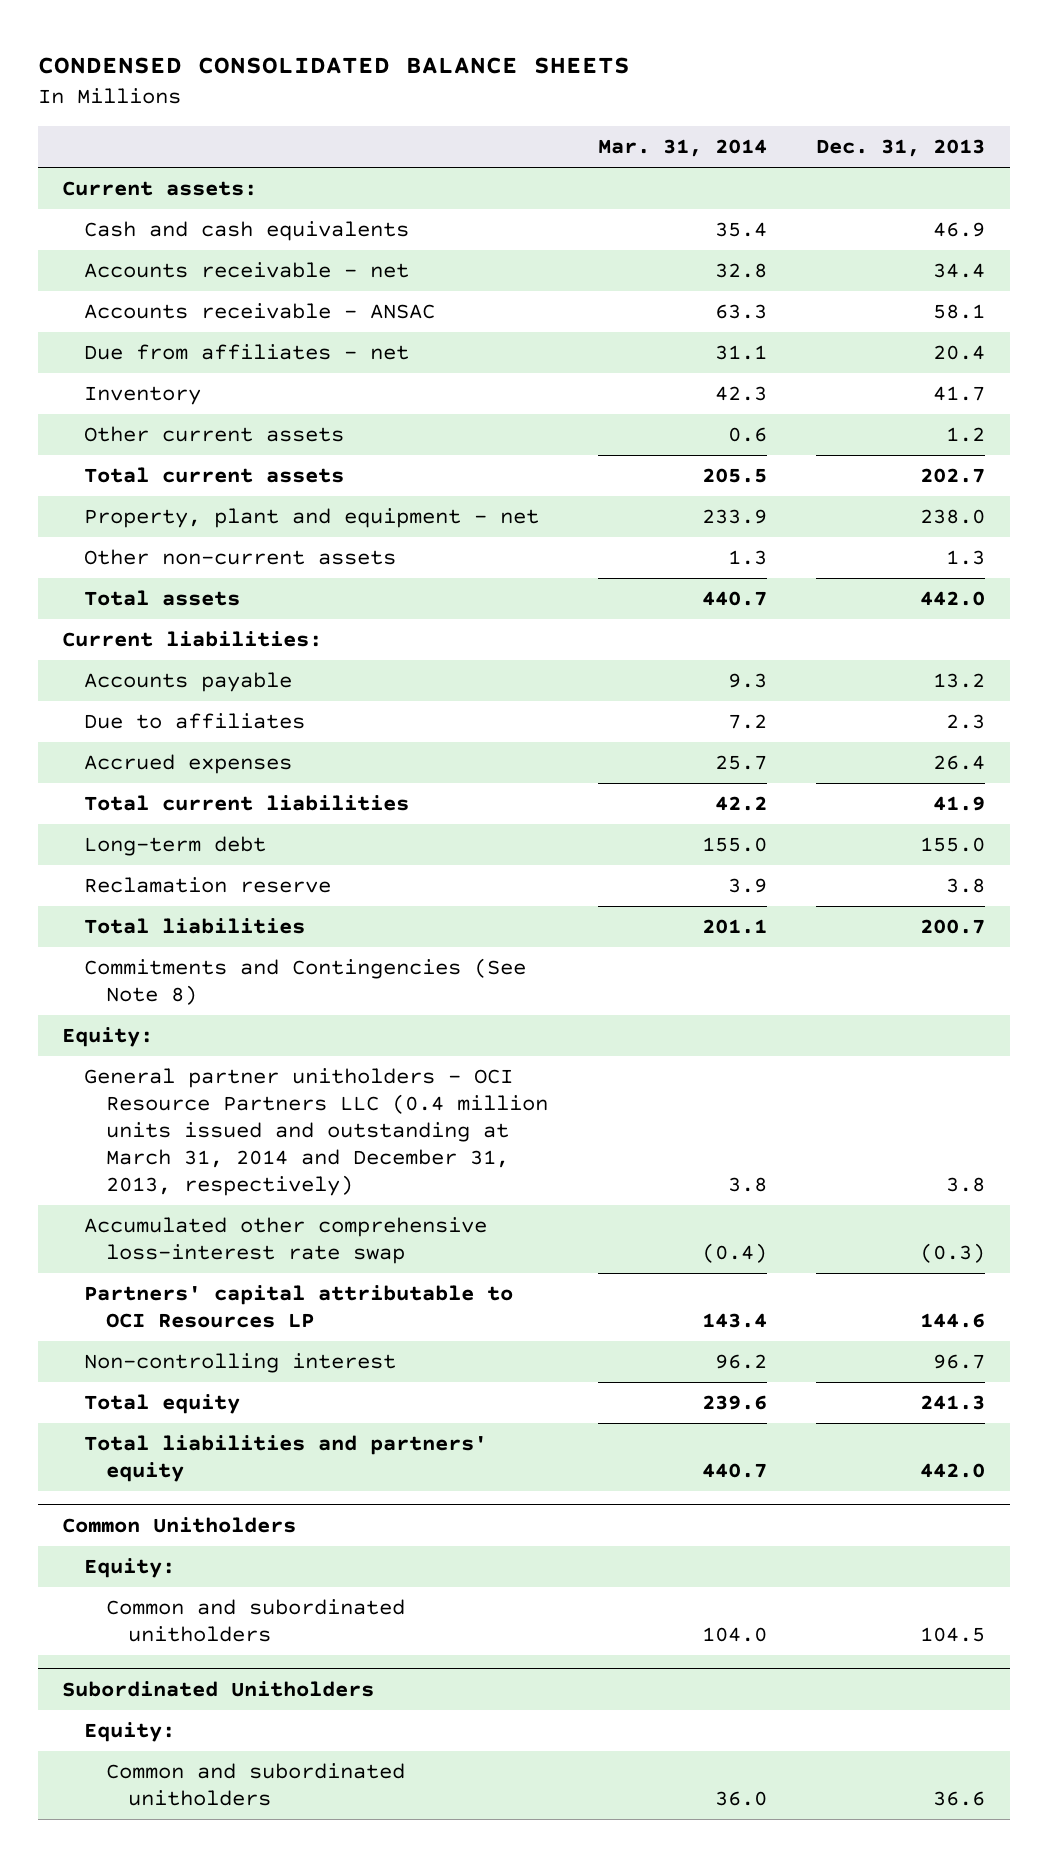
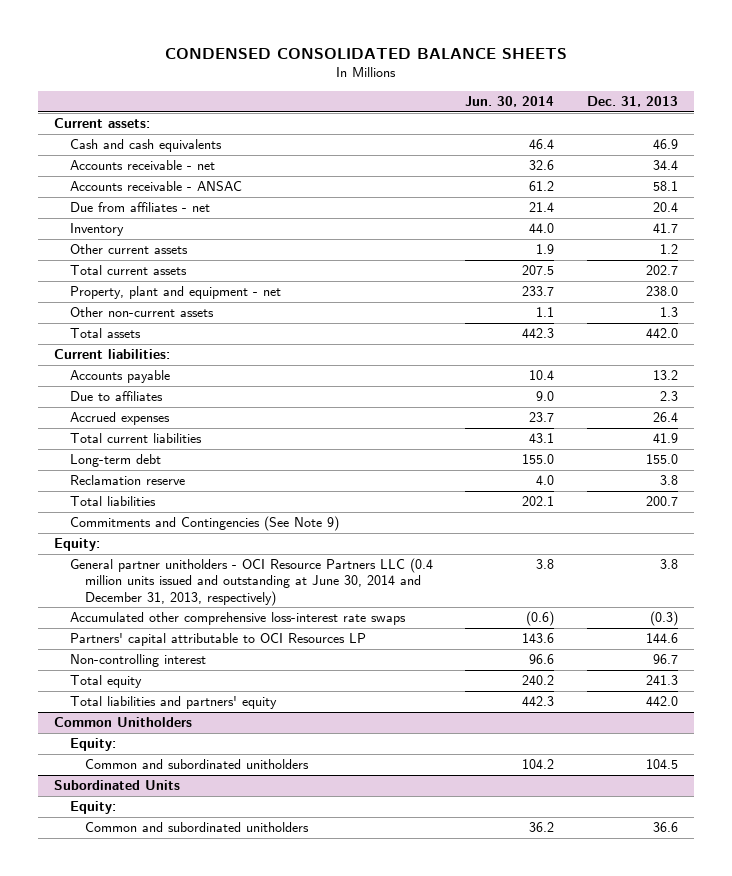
[597,139,767,158] Mar. 31, 2014 -> none
none -> [465,95,555,107] Jun. 30, 2014
[84,958,527,1006] Commitments and Contingencies (See Note 8) -> [69,515,339,531] Commitments and Contingencies (See Note 9)
[84,1068,549,1197] General partner unitholders - OCI Resource Partners LLC (0.4 million units issued and outstanding at March 31, 2014 and December 31, 2013, respectively) -> [69,557,433,606] General partner unitholders - OCI Resource Partners LLC (0.4 million units issued and outstanding at June 30, 2014 and December 31, 2013, respectively)
[84,1217,488,1265] Accumulated other comprehensive loss-interest rate swap -> [69,611,406,625] Accumulated other comprehensive loss-interest rate swaps
[62,1680,375,1697] Subordinated Unitholders -> none
none -> [54,779,181,790] Subordinated Units

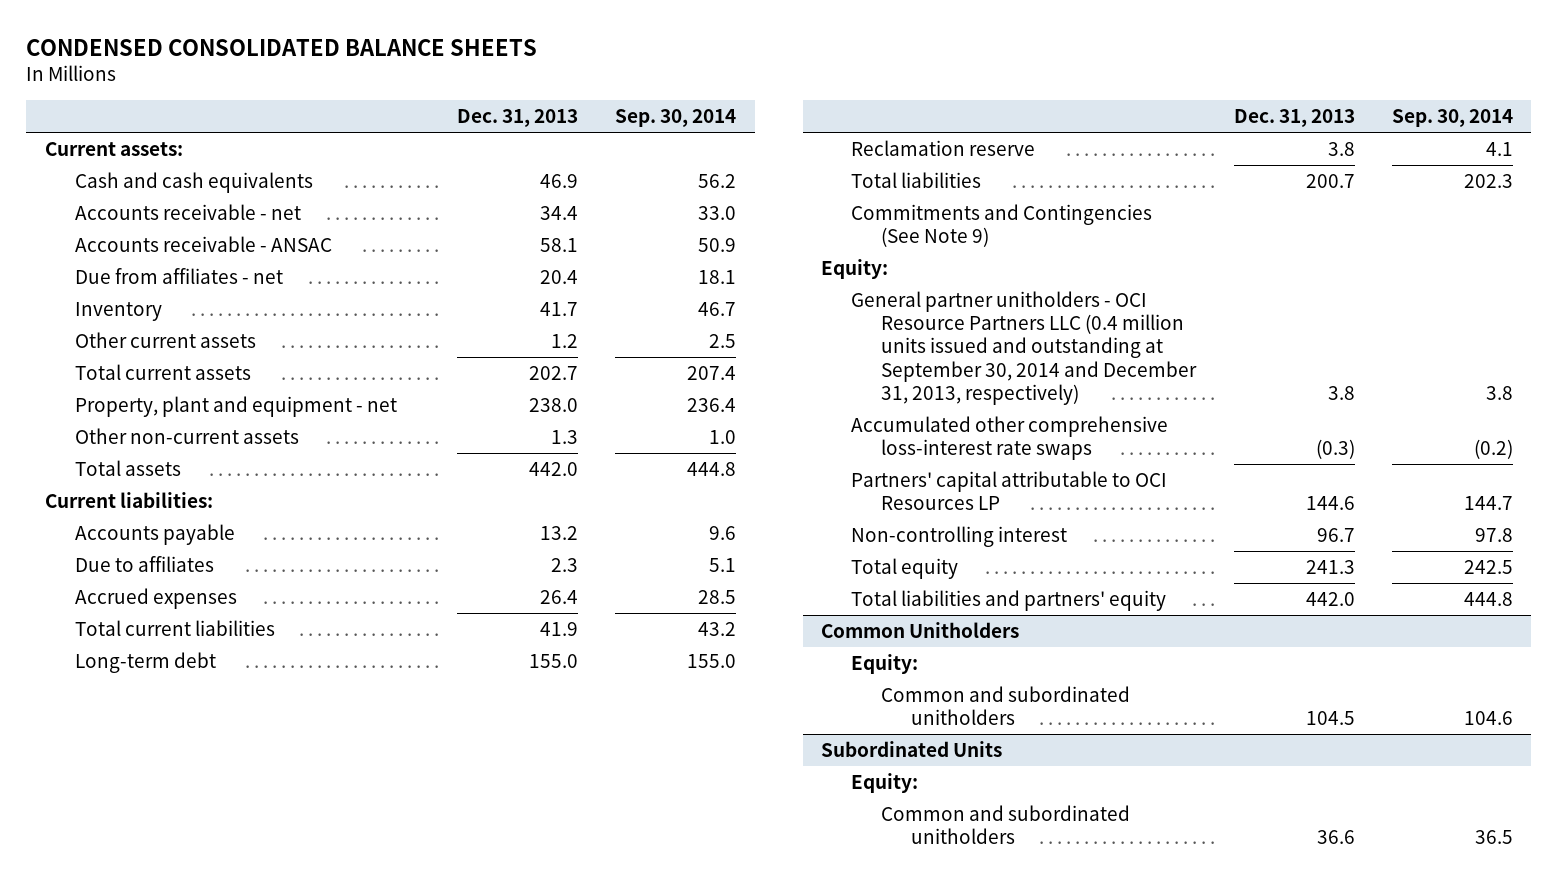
[465,95,555,107] Jun. 30, 2014 -> none
none -> [615,109,737,128] Sep. 30, 2014
[69,557,433,606] General partner unitholders - OCI Resource Partners LLC (0.4 million units issued and outstanding at June 30, 2014 and December 31, 2013, respectively) -> [851,290,1198,405] General partner unitholders - OCI Resource Partners LLC (0.4 million units issued and outstanding at September 30, 2014 and December 31, 2013, respectively)

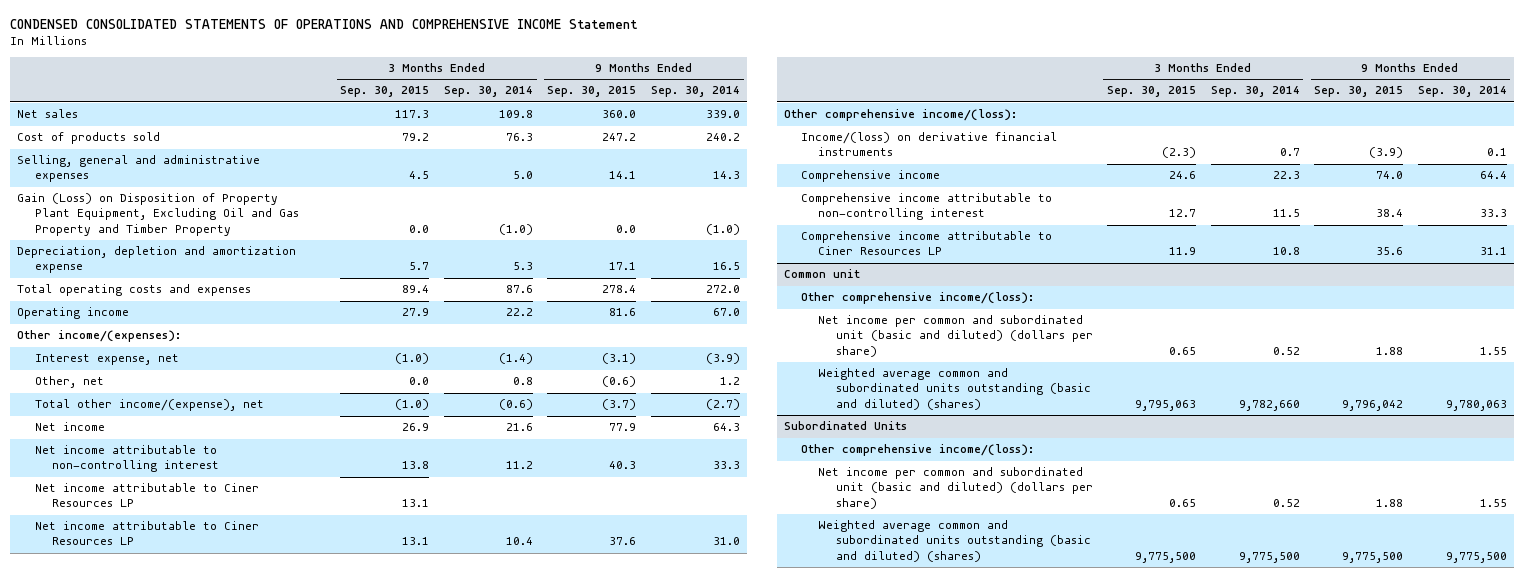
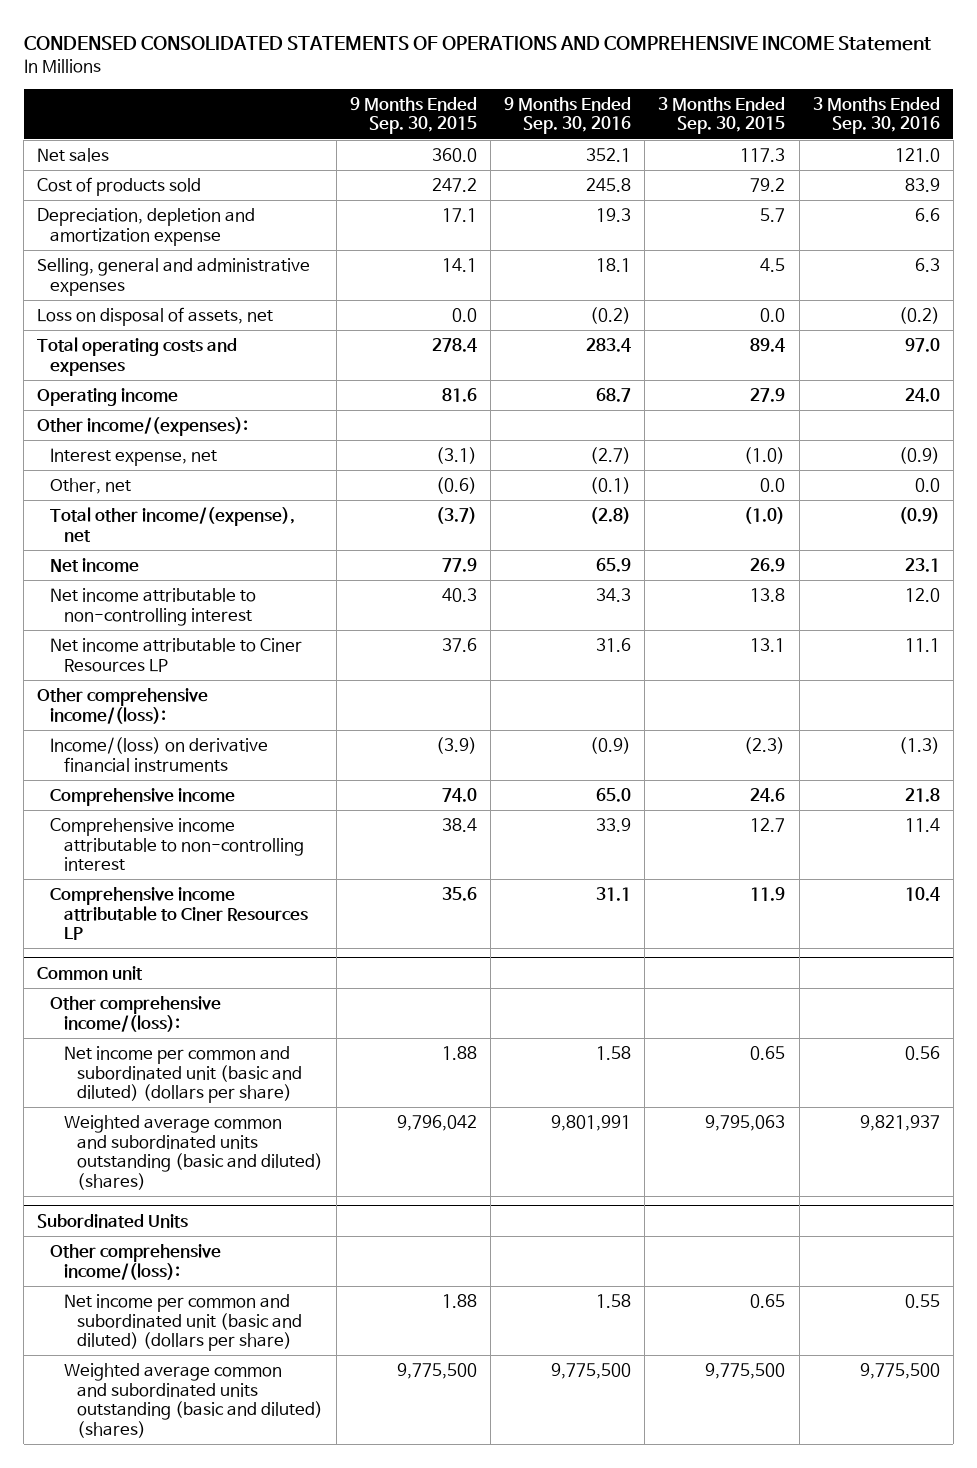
[443,86,533,98] Sep. 30, 2014 -> none
[650,86,740,98] Sep. 30, 2014 -> none
none -> [504,96,632,135] 9 Months Ended Sep. 30, 2016
none -> [812,96,940,135] 3 Months Ended Sep. 30, 2016
[17,193,299,236] Gain (Loss) on Disposition of Property Plant Equipment, Excluding Oil and Gas Property and Timber Property -> none
[17,155,261,183] Selling, general and administrative expenses -> [37,258,311,296] Selling, general and administrative expenses
none -> [37,307,274,327] Loss on disposal of assets, net
[34,483,259,508] Net income attributable to Ciner Resources LP -> none

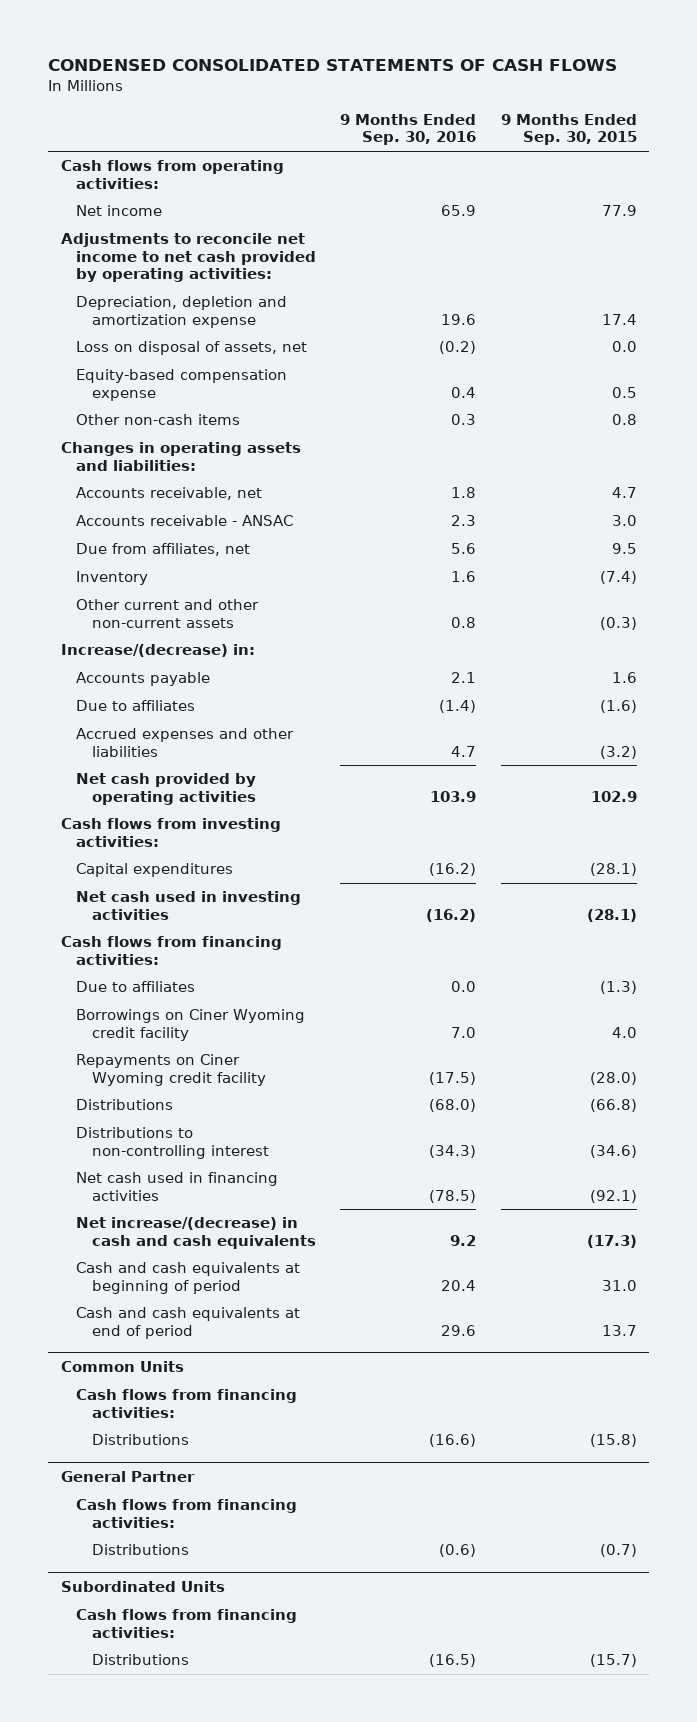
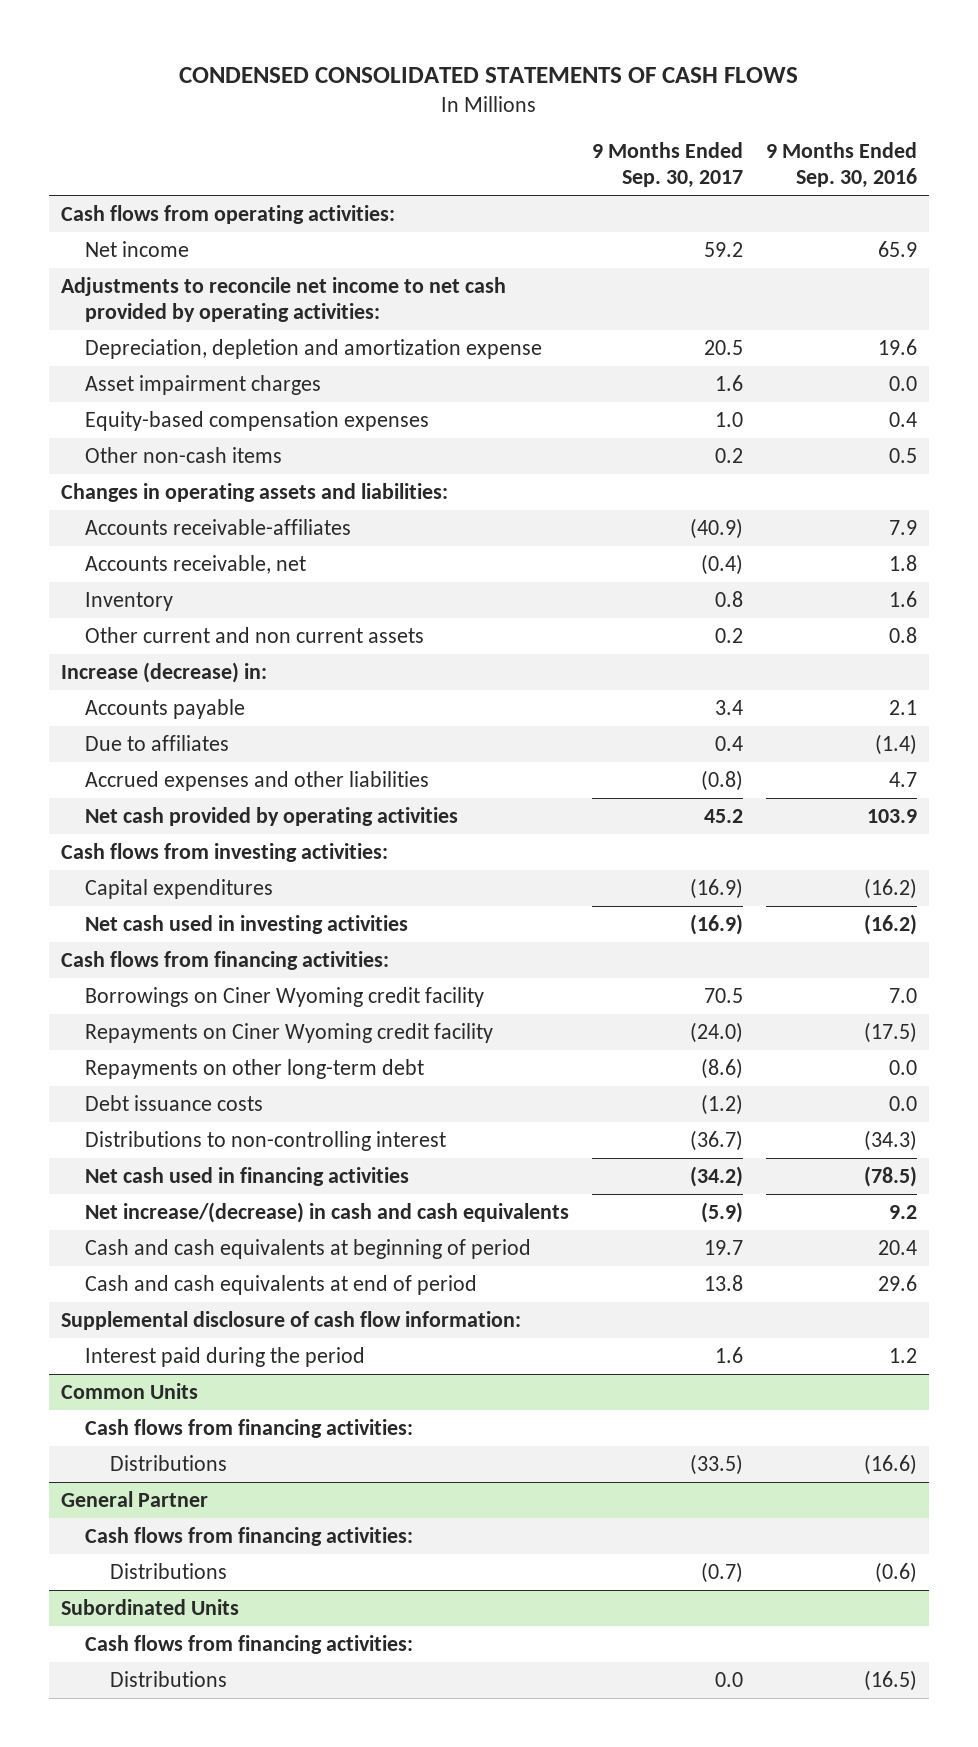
[500,113,637,146] 9 Months Ended Sep. 30, 2015 -> none
none -> [592,142,744,189] 9 Months Ended Sep. 30, 2017
[76,341,308,356] Loss on disposal of assets, net -> none
none -> [85,375,322,396] Asset impairment charges
[76,369,288,401] Equity-based compensation expense -> [85,411,430,432] Equity-based compensation expenses
[451,414,477,426] 0.3 -> [889,448,918,464] 0.5
none -> [85,519,352,536] Accounts receivable-affiliates
[76,515,294,527] Accounts receivable - ANSAC -> none
[76,543,251,557] Due from affiliates, net -> none
[76,599,260,628] Other current and other non-current assets -> [85,627,425,644] Other current and non current assets
[60,644,255,658] Increase/(decrease) in: -> [60,662,267,684] Increase (decrease) in:
[76,981,196,993] Due to affiliates -> none
[76,1099,174,1111] Distributions -> none
none -> [85,1059,425,1080] Repayments on other long-term debt
none -> [85,1095,264,1112] Debt issuance costs
none -> [60,1311,521,1331] Supplemental disclosure of cash flow information:
none -> [85,1347,366,1368] Interest paid during the period

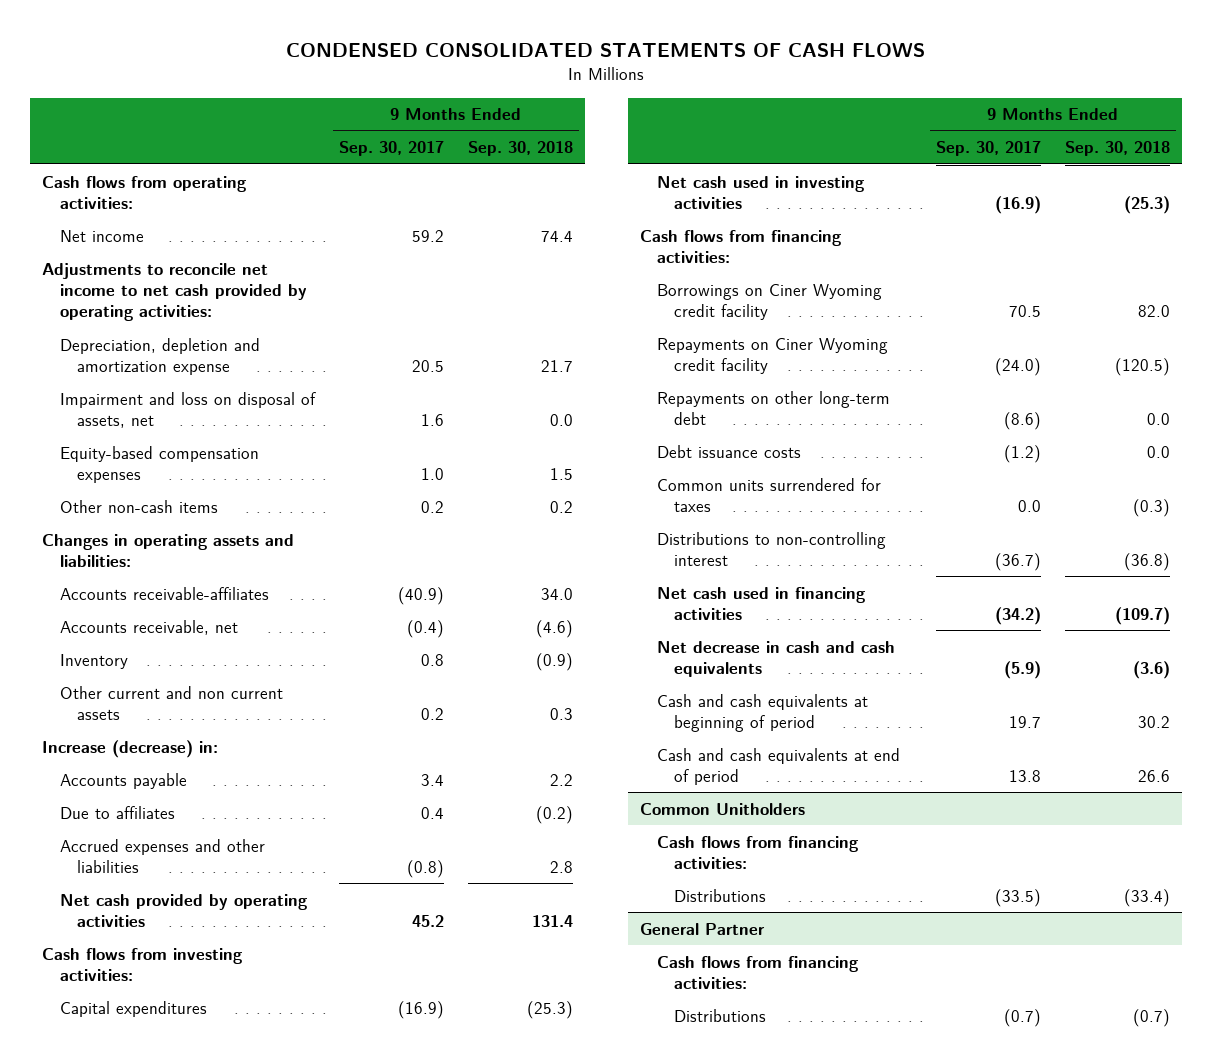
[766,142,918,189] 9 Months Ended Sep. 30, 2016 -> none
none -> [467,141,573,157] Sep. 30, 2018
[85,375,322,396] Asset impairment charges -> none
none -> [59,391,316,428] Impairment and loss on disposal of assets, net
none -> [657,477,882,512] Common units surrendered for taxes
[85,1202,570,1224] Net increase/(decrease) in cash and cash equivalents -> [657,640,896,677] Net decrease in cash and cash equivalents
[60,1311,521,1331] Supplemental disclosure of cash flow information: -> none
[85,1347,366,1368] Interest paid during the period -> none
[60,1383,198,1400] Common Units -> [639,802,805,815] Common Unitholders
[60,1599,239,1616] Subordinated Units -> none
[85,1635,414,1655] Cash flows from financing activities: -> none
[109,1671,227,1688] Distributions -> none

